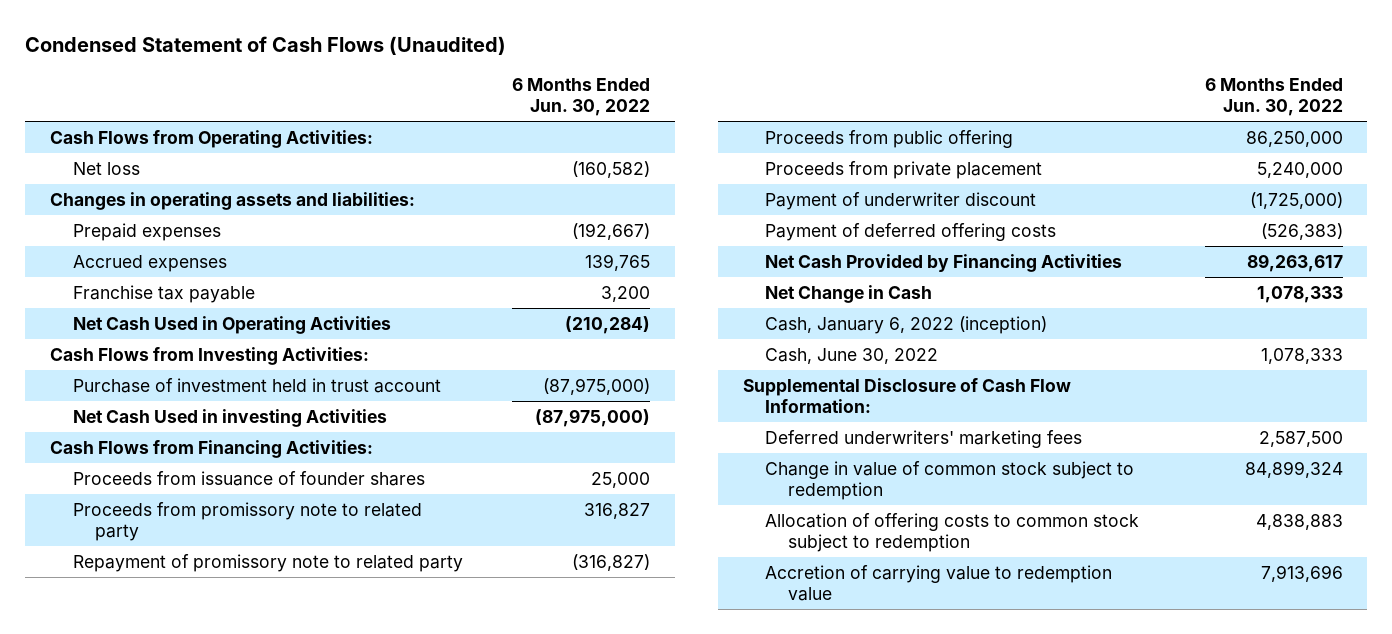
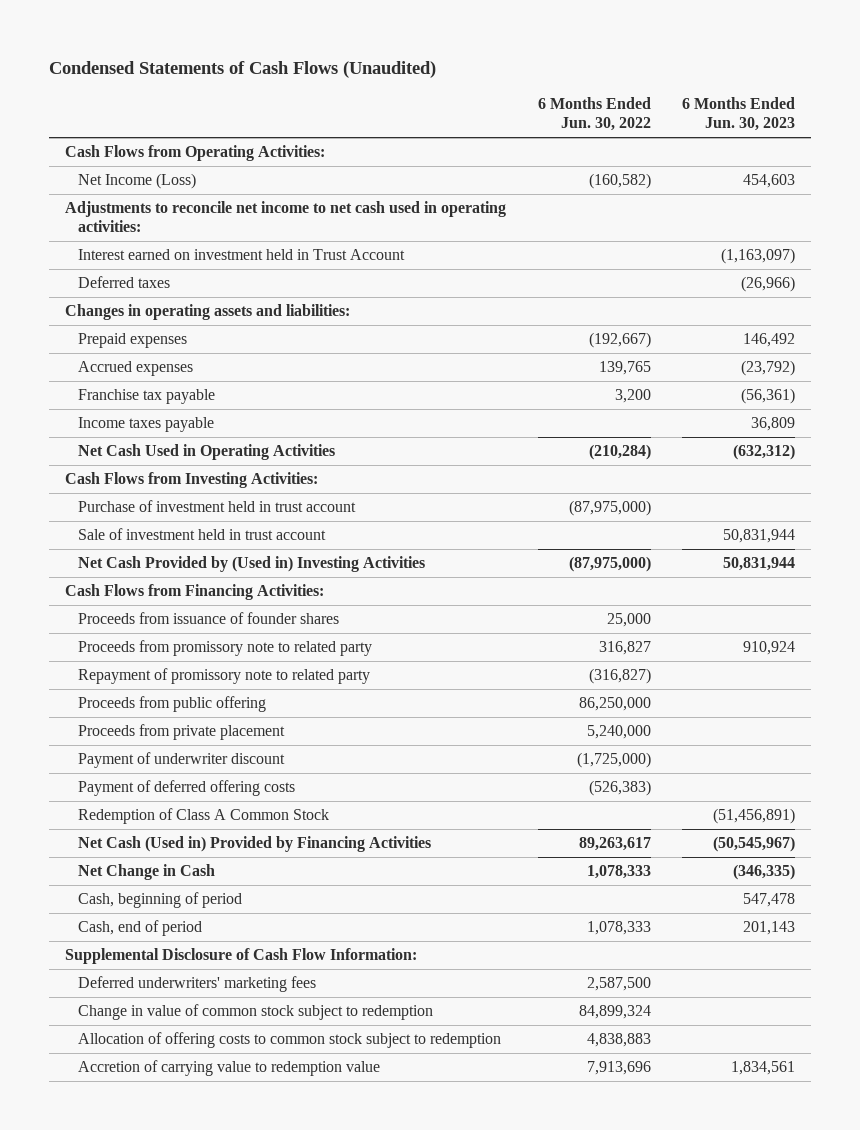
[25,35,507,55] Condensed Statement of Cash Flows (Unaudited) -> [49,60,437,78] Condensed Statements of Cash Flows (Unaudited)
none -> [682,97,796,132] 6 Months Ended Jun. 30, 2023
[72,161,140,175] Net loss -> [77,173,196,190] Net Income (Loss)
none -> [64,201,506,233] Adjustments to reconcile net income to net cash used in operating activities:
none -> [77,249,405,261] Interest earned on investment held in Trust Account
none -> [77,276,170,289] Deferred taxes
none -> [77,417,214,433] Income taxes payable
none -> [77,528,326,541] Sale of investment held in trust account
[72,408,387,427] Net Cash Used in investing Activities -> [77,556,425,573] Net Cash Provided by (Used in) Investing Activities
none -> [77,808,329,825] Redemption of Class A Common Stock
[765,253,1123,272] Net Cash Provided by Financing Activities -> [77,836,431,853] Net Cash (Used in) Provided by Financing Activities
[765,315,1048,334] Cash, January 6, 2022 (inception) -> [77,892,242,909] Cash, beginning of period
[765,347,939,364] Cash, June 30, 2022 -> [77,920,202,937] Cash, end of period

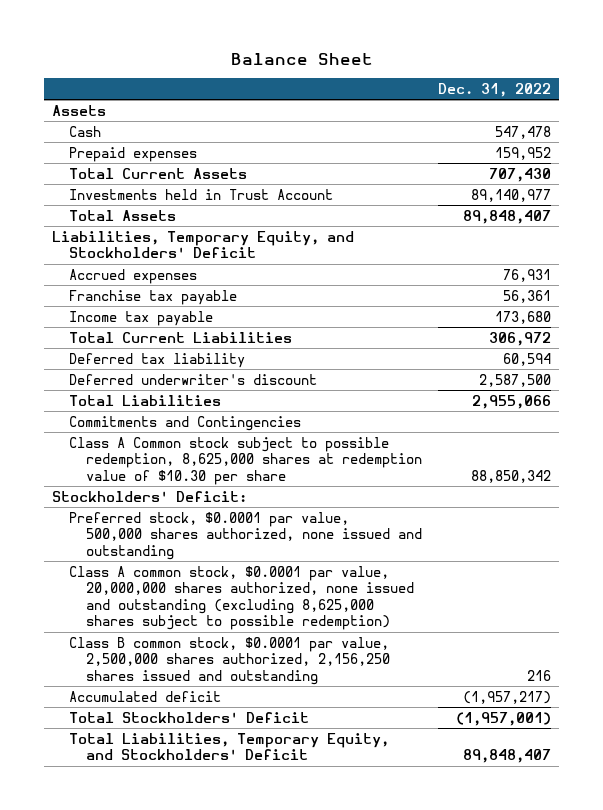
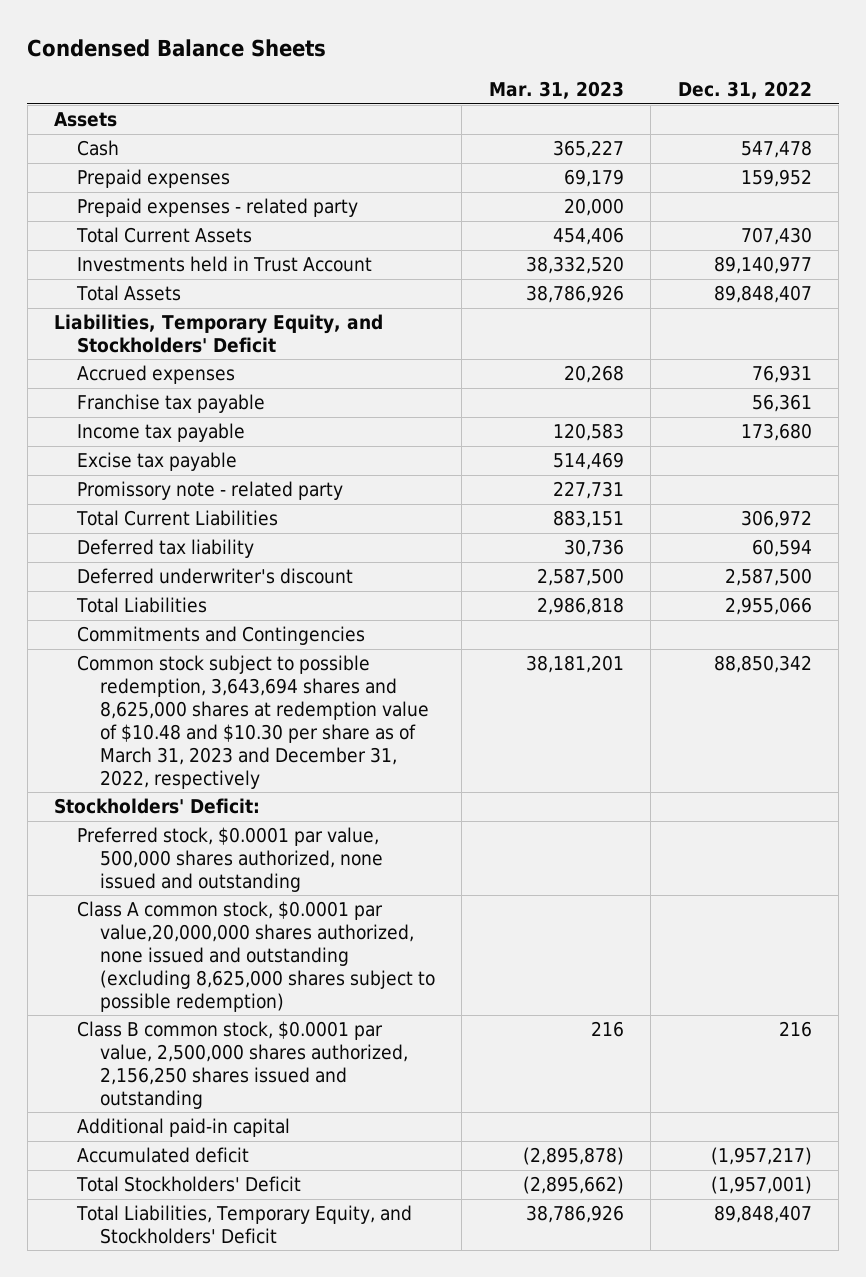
[230,52,373,65] Balance Sheet -> [27,39,327,58] Condensed Balance Sheets
none -> [488,81,624,100] Mar. 31, 2023
none -> [76,198,358,218] Prepaid expenses - related party
none -> [76,452,237,472] Excise tax payable
none -> [76,481,343,501] Promissory note - related party
[68,436,422,485] Class A Common stock subject to possible redemption, 8,625,000 shares at redemption value of $10.30 per share -> [76,655,429,789] Common stock subject to possible redemption, 3,643,694 shares and 8,625,000 shares at redemption value of $10.48 and $10.30 per share as of March 31, 2023 and December 31, 2022, respectively
[68,565,414,631] Class A common stock, $0.0001 par value, 20,000,000 shares authorized, none issued and outstanding (excluding 8,625,000 shares subject to possible redemption) -> [76,901,435,1013] Class A common stock, $0.0001 par value,20,000,000 shares authorized, none issued and outstanding (excluding 8,625,000 shares subject to possible redemption)
none -> [76,1118,290,1138] Additional paid-in capital

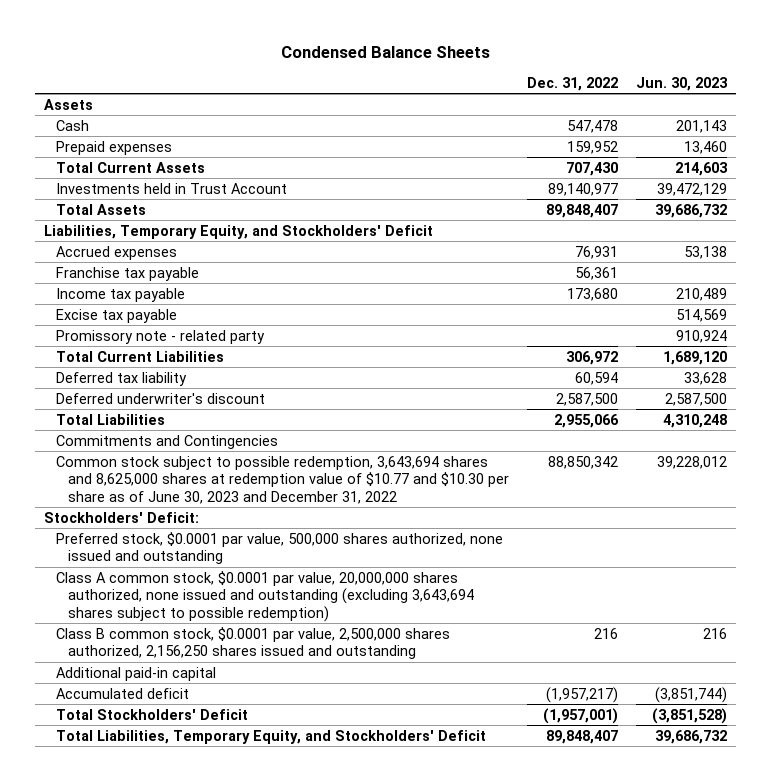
[488,81,624,100] Mar. 31, 2023 -> none
none -> [636,76,729,91] Jun. 30, 2023
[76,198,358,218] Prepaid expenses - related party -> none
[76,655,429,789] Common stock subject to possible redemption, 3,643,694 shares and 8,625,000 shares at redemption value of $10.48 and $10.30 per share as of March 31, 2023 and December 31, 2022, respectively -> [56,455,510,504] Common stock subject to possible redemption, 3,643,694 shares and 8,625,000 shares at redemption value of $10.77 and $10.30 per share as of June 30, 2023 and December 31, 2022
[76,901,435,1013] Class A common stock, $0.0001 par value,20,000,000 shares authorized, none issued and outstanding (excluding 8,625,000 shares subject to possible redemption) -> [56,570,475,622] Class A common stock, $0.0001 par value, 20,000,000 shares authorized, none issued and outstanding (excluding 3,643,694 shares subject to possible redemption)

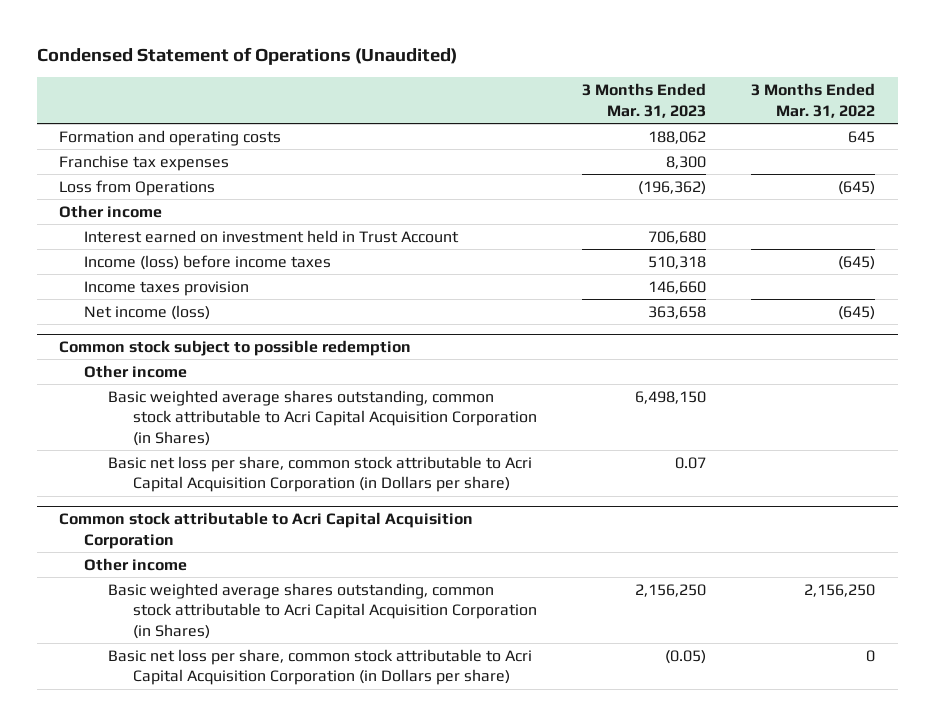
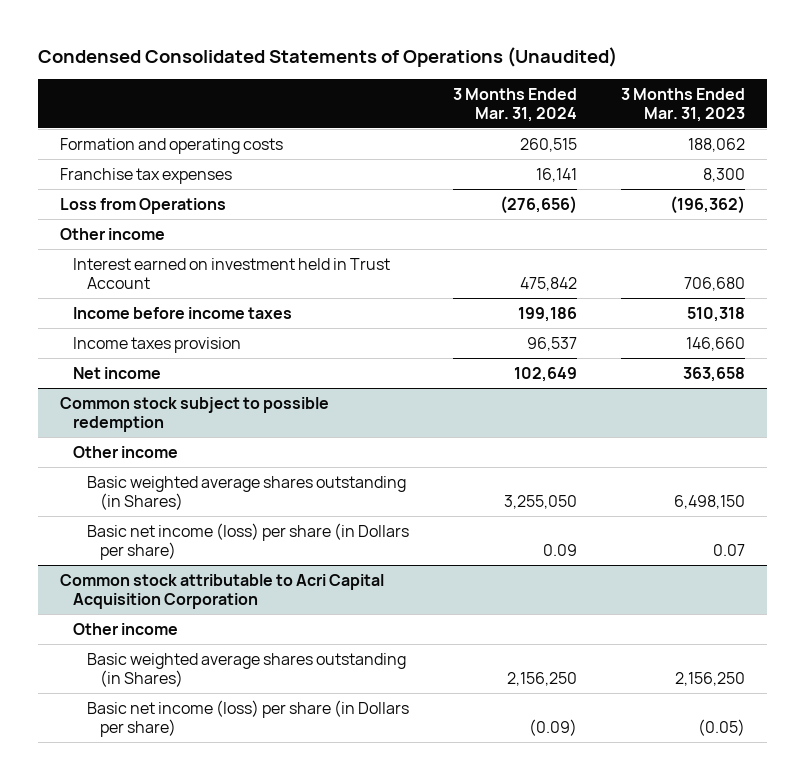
[36,47,457,66] Condensed Statement of Operations (Unaudited) -> [38,47,618,68] Condensed Consolidated Statements of Operations (Unaudited)
[751,83,876,118] 3 Months Ended Mar. 31, 2022 -> none
none -> [452,87,577,122] 3 Months Ended Mar. 31, 2024
[83,254,331,270] Income (loss) before income taxes -> [73,306,293,319] Income before income taxes
[83,304,210,320] Net income (loss) -> [73,366,162,379] Net income
[108,389,537,447] Basic weighted average shares outstanding, common stock attributable to Acri Capital Acquisition Corporation (in Shares) -> [86,475,406,510] Basic weighted average shares outstanding (in Shares)
[108,455,533,493] Basic net loss per share, common stock attributable to Acri Capital Acquisition Corporation (in Dollars per share) -> [86,522,409,560] Basic net income (loss) per share (in Dollars per share)
[108,582,537,640] Basic weighted average shares outstanding, common stock attributable to Acri Capital Acquisition Corporation (in Shares) -> [86,652,406,687] Basic weighted average shares outstanding (in Shares)
[108,648,533,686] Basic net loss per share, common stock attributable to Acri Capital Acquisition Corporation (in Dollars per share) -> [86,699,409,737] Basic net income (loss) per share (in Dollars per share)

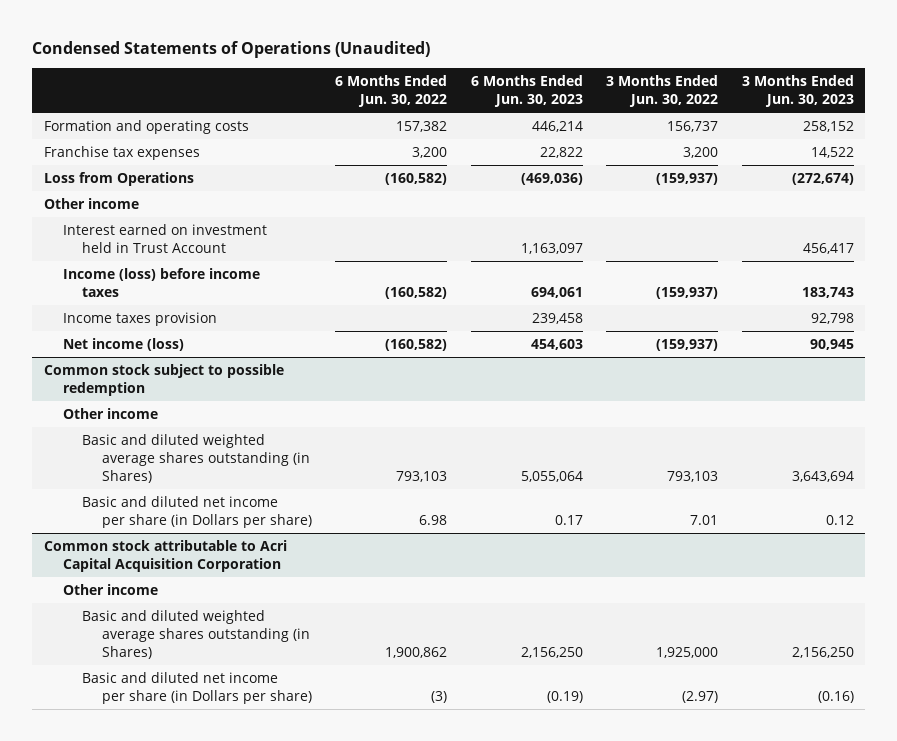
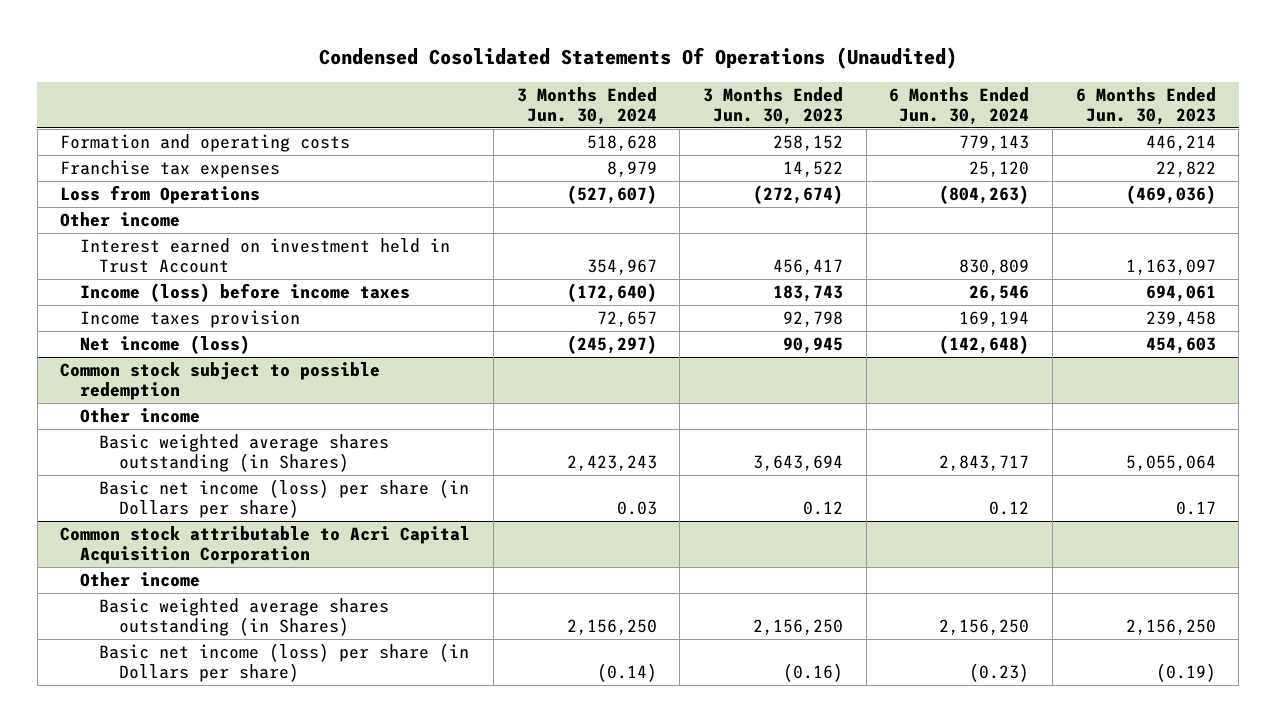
[32,40,431,58] Condensed Statements of Operations (Unaudited) -> [318,47,957,70] Condensed Cosolidated Statements Of Operations (Unaudited)
[335,74,448,108] 6 Months Ended Jun. 30, 2022 -> none
[606,74,719,108] 3 Months Ended Jun. 30, 2022 -> none
none -> [516,86,657,126] 3 Months Ended Jun. 30, 2024
none -> [889,86,1030,126] 6 Months Ended Jun. 30, 2024
[82,433,310,484] Basic and diluted weighted average shares outstanding (in Shares) -> [99,433,390,473] Basic weighted average shares outstanding (in Shares)
[82,495,312,529] Basic and diluted net income per share (in Dollars per share) -> [99,478,470,519] Basic net income (loss) per share (in Dollars per share)
[82,609,310,660] Basic and diluted weighted average shares outstanding (in Shares) -> [99,597,390,637] Basic weighted average shares outstanding (in Shares)
[82,671,312,705] Basic and diluted net income per share (in Dollars per share) -> [99,642,470,683] Basic net income (loss) per share (in Dollars per share)

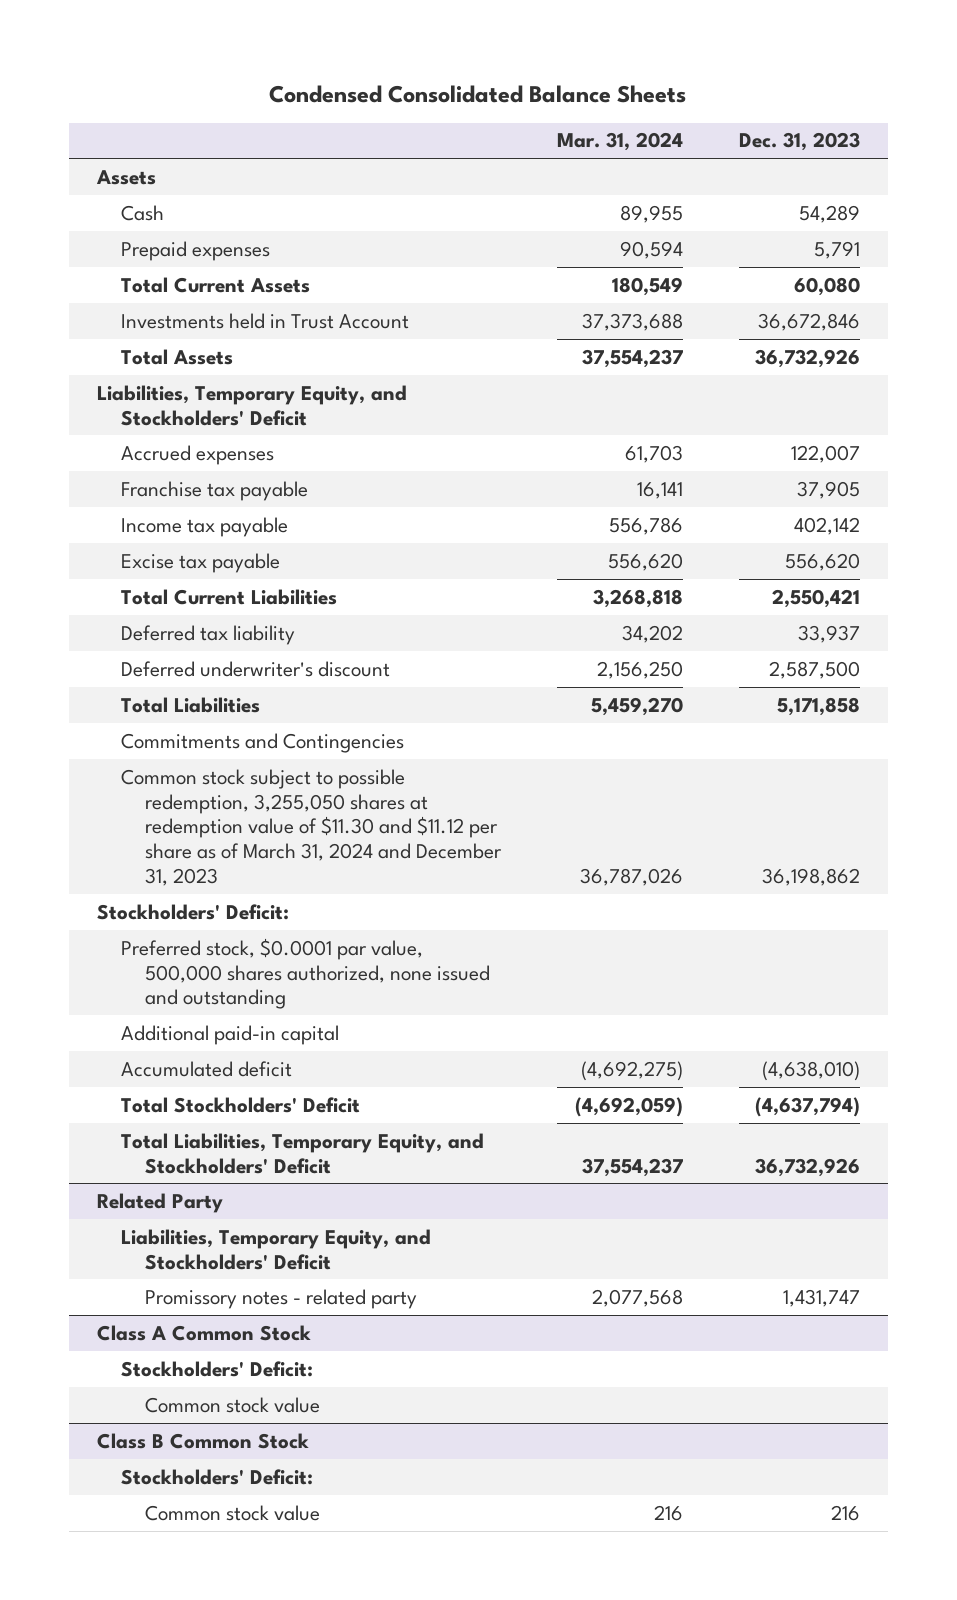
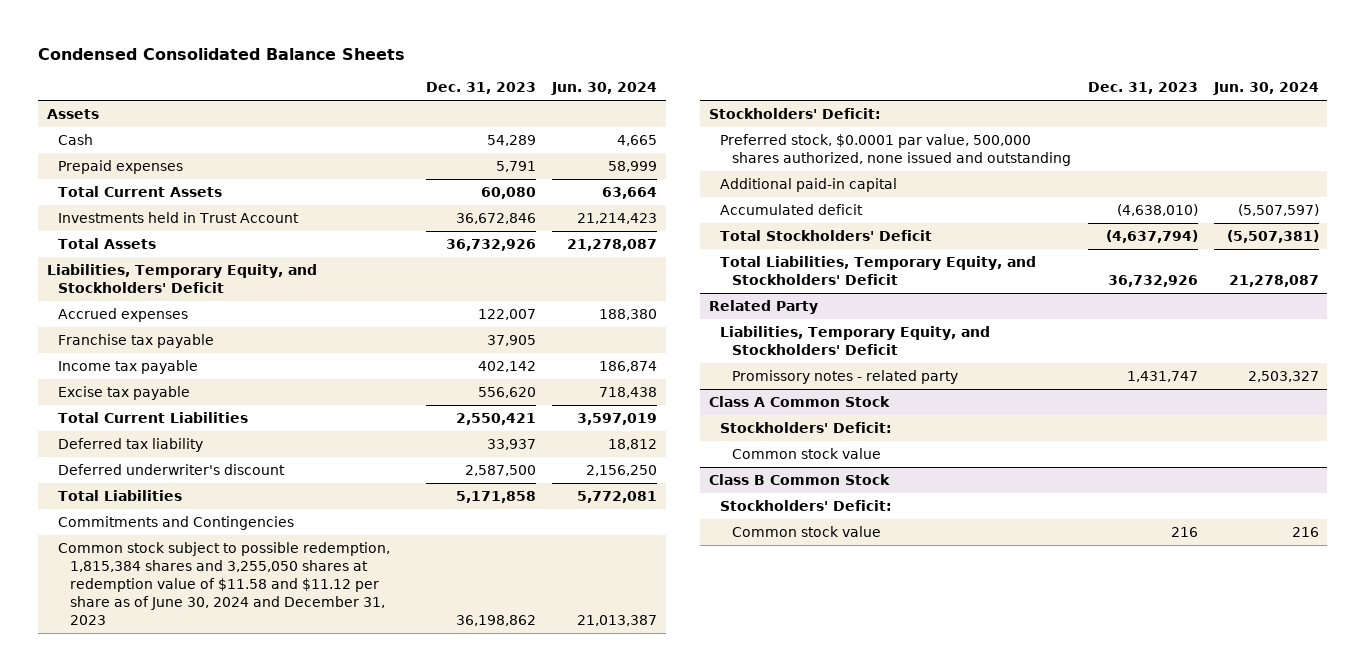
[557,132,684,152] Mar. 31, 2024 -> none
none -> [551,82,658,96] Jun. 30, 2024
[121,768,503,887] Common stock subject to possible redemption, 3,255,050 shares at redemption value of $11.30 and $11.12 per share as of March 31, 2024 and December 31, 2023 -> [58,542,391,626] Common stock subject to possible redemption, 1,815,384 shares and 3,255,050 shares at redemption value of $11.58 and $11.12 per share as of June 30, 2024 and December 31, 2023

